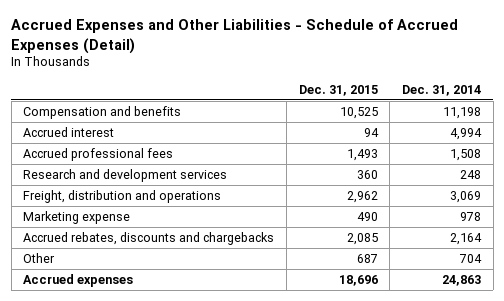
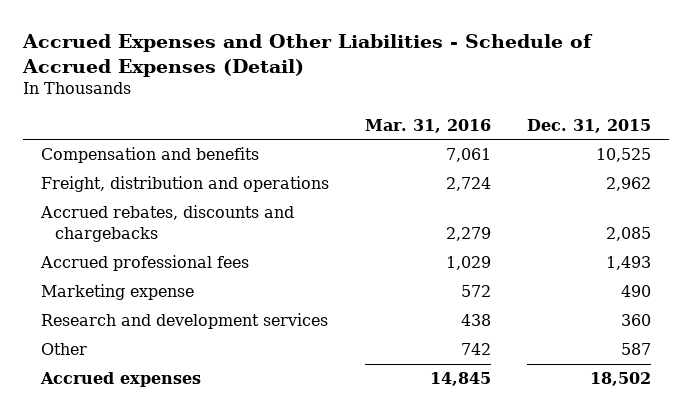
[401,84,481,96] Dec. 31, 2014 -> none
none -> [364,118,491,133] Mar. 31, 2016
[23,126,115,137] Accrued interest -> none
[23,147,174,161] Accrued professional fees -> [39,255,249,272] Accrued professional fees
[23,210,131,224] Marketing expense -> [40,284,194,301] Marketing expense
[23,168,228,182] Research and development services -> [40,313,328,330] Research and development services
[356,253,378,263] 687 -> [620,343,651,356] 587
[338,274,378,286] 18,696 -> [589,372,651,387] 18,502

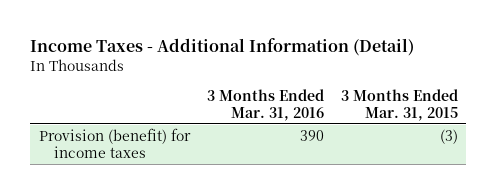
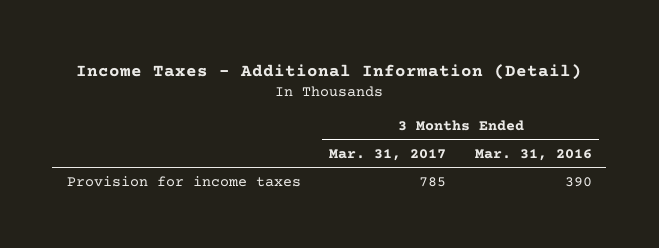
[340,89,458,121] 3 Months Ended Mar. 31, 2015 -> none
none -> [329,148,447,161] Mar. 31, 2017
[38,128,191,159] Provision (benefit) for income taxes -> [66,176,301,188] Provision for income taxes

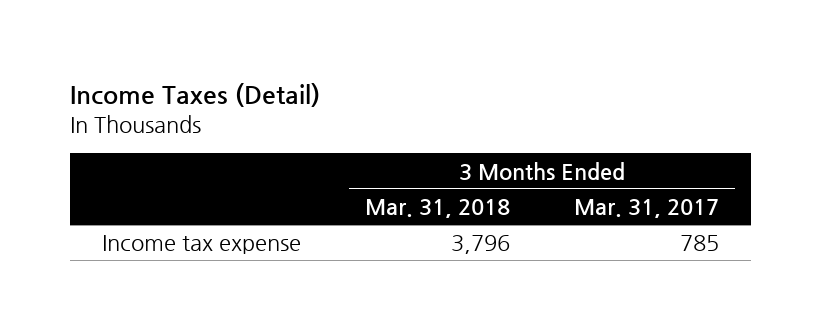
[76,63,583,80] Income Taxes - Additional Information (Detail) -> [69,83,320,108] Income Taxes (Detail)
[474,148,592,161] Mar. 31, 2016 -> none
none -> [364,198,510,218] Mar. 31, 2018
[66,176,301,188] Provision for income taxes -> [101,235,301,255] Income tax expense

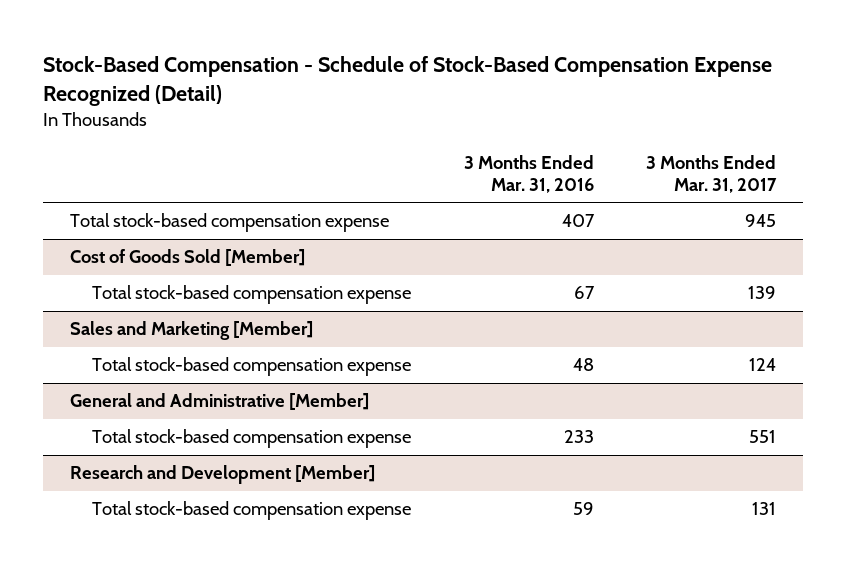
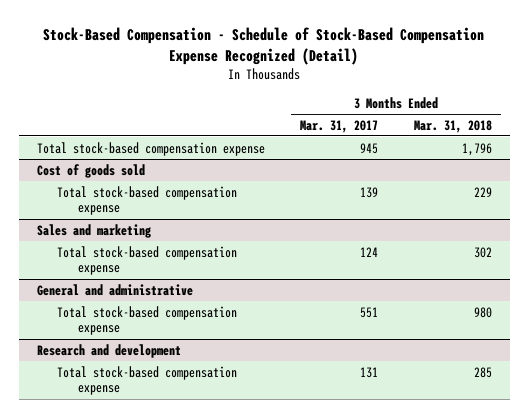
[463,155,594,193] 3 Months Ended Mar. 31, 2016 -> none
none -> [413,119,492,133] Mar. 31, 2018
[69,249,305,267] Cost of Goods Sold [Member] -> [36,163,145,178] Cost of goods sold
[69,321,313,341] Sales and Marketing [Member] -> [36,223,151,238] Sales and marketing
[69,393,369,411] General and Administrative [Member] -> [36,283,193,296] General and administrative
[69,465,375,485] Research and Development [Member] -> [36,343,181,358] Research and development

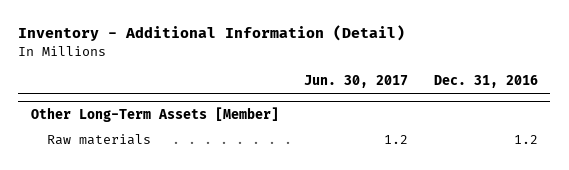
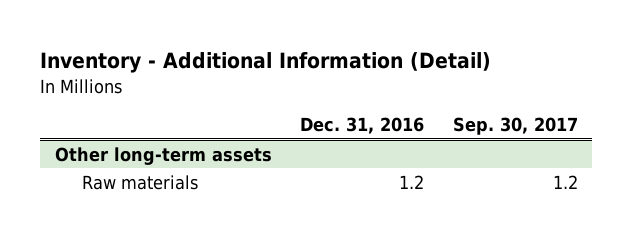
[304,75,409,89] Jun. 30, 2017 -> none
none -> [453,117,579,136] Sep. 30, 2017
[31,106,280,122] Other Long-Term Assets [Member] -> [54,146,272,165] Other long-term assets

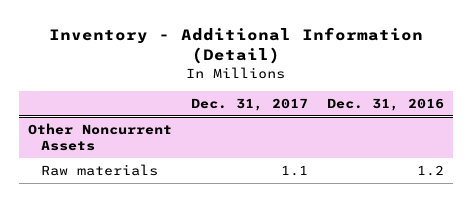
[453,117,579,136] Sep. 30, 2017 -> none
none -> [191,97,309,111] Dec. 31, 2017
[54,146,272,165] Other long-term assets -> [28,122,173,151] Other Noncurrent Assets

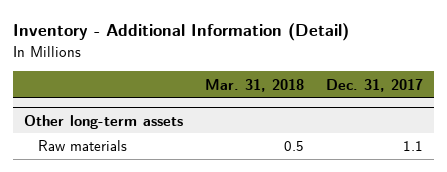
[326,97,444,111] Dec. 31, 2016 -> none
none -> [204,78,304,92] Mar. 31, 2018
[28,122,173,151] Other Noncurrent Assets -> [24,114,184,129] Other long-term assets

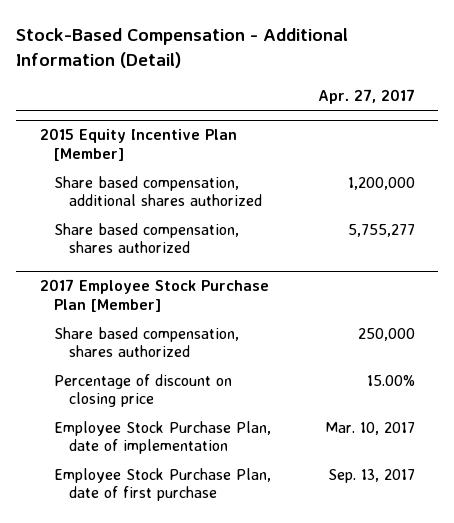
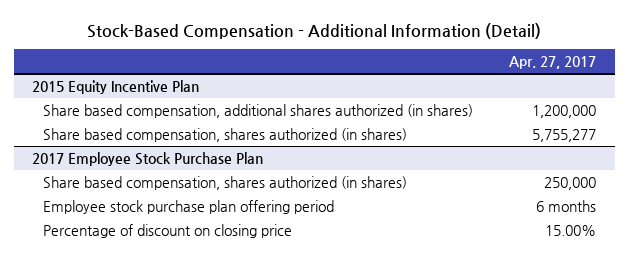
[39,128,237,161] 2015 Equity Incentive Plan [Member] -> [32,79,200,94] 2015 Equity Incentive Plan
[54,175,262,207] Share based compensation, additional shares authorized -> [43,103,474,118] Share based compensation, additional shares authorized (in shares)
[54,222,240,254] Share based compensation, shares authorized -> [43,127,408,142] Share based compensation, shares authorized (in shares)
[39,279,269,312] 2017 Employee Stock Purchase Plan [Member] -> [32,151,264,166] 2017 Employee Stock Purchase Plan
[54,326,240,358] Share based compensation, shares authorized -> [43,175,408,190] Share based compensation, shares authorized (in shares)
none -> [43,199,335,214] Employee stock purchase plan offering period
[54,420,272,455] Employee Stock Purchase Plan, date of implementation -> none
[54,467,272,502] Employee Stock Purchase Plan, date of first purchase -> none

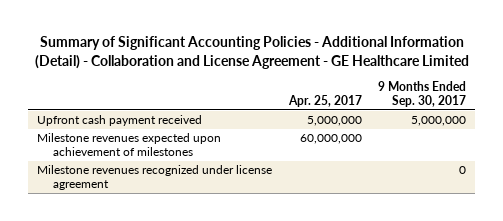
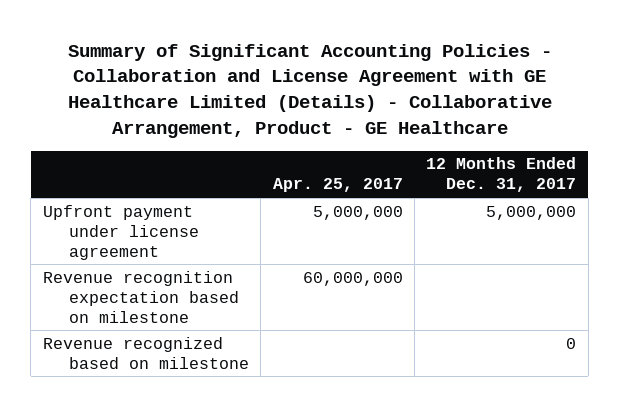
[34,35,469,69] Summary of Significant Accounting Policies - Additional Information (Detail) - Collaboration and License Agreement - GE Healthcare Limited -> [67,43,552,139] Summary of Significant Accounting Policies - Collaboration and License Agreement with GE Healthcare Limited (Details) - Collaborative Arrangement, Product - GE Healthcare
[378,81,467,107] 9 Months Ended Sep. 30, 2017 -> none
none -> [426,157,577,193] 12 Months Ended Dec. 31, 2017
[36,115,202,127] Upfront cash payment received -> [42,204,199,260] Upfront payment under license agreement
[36,133,221,157] Milestone revenues expected upon achievement of milestones -> [42,270,239,323] Revenue recognition expectation based on milestone
[36,165,272,191] Milestone revenues recognized under license agreement -> [42,336,249,369] Revenue recognized based on milestone

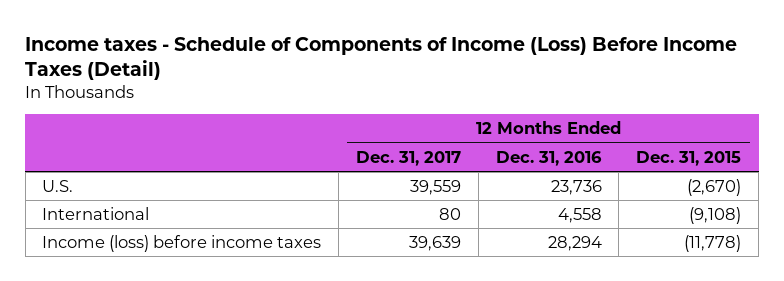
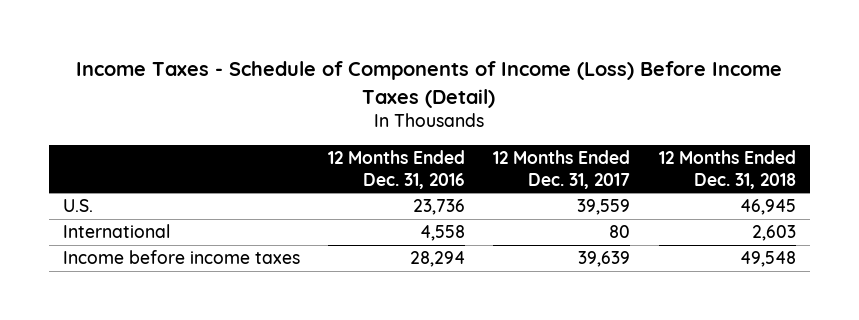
[25,36,738,80] Income taxes - Schedule of Components of Income (Loss) Before Income Taxes (Detail) -> [76,61,783,108] Income Taxes - Schedule of Components of Income (Loss) Before Income Taxes (Detail)
[636,150,742,166] Dec. 31, 2015 -> none
none -> [658,150,796,189] 12 Months Ended Dec. 31, 2018
[42,234,322,252] Income (loss) before income taxes -> [63,250,301,265] Income before income taxes

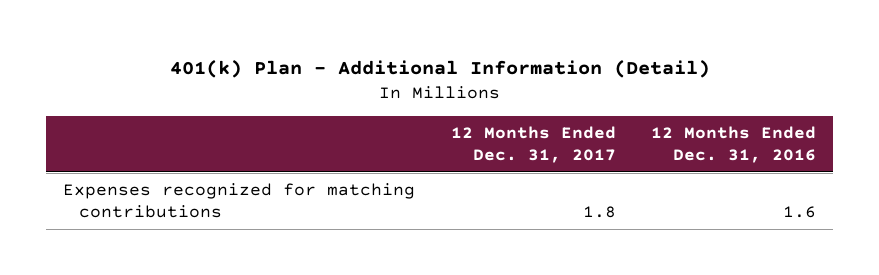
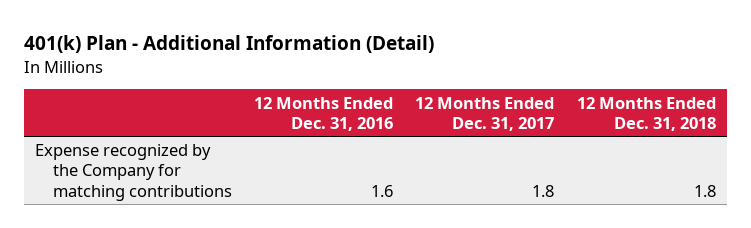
none -> [576,96,716,131] 12 Months Ended Dec. 31, 2018
[63,183,416,219] Expenses recognized for matching contributions -> [35,144,233,201] Expense recognized by the Company for matching contributions

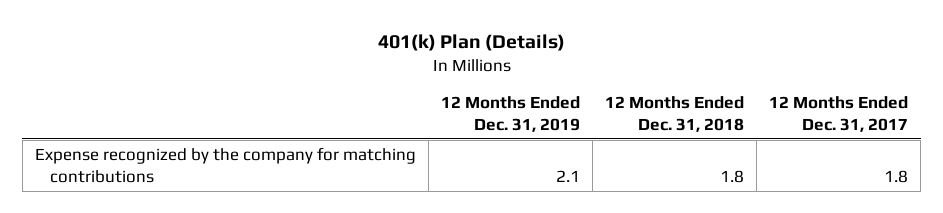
[24,35,435,54] 401(k) Plan - Additional Information (Detail) -> [377,34,565,52] 401(k) Plan (Details)
[254,96,394,131] 12 Months Ended Dec. 31, 2016 -> none
none -> [441,96,581,132] 12 Months Ended Dec. 31, 2019
[35,144,233,201] Expense recognized by the Company for matching contributions -> [34,147,416,183] Expense recognized by the company for matching contributions

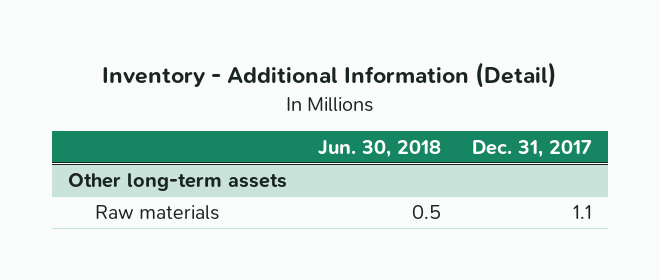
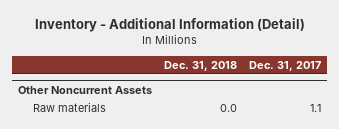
[318,139,442,158] Jun. 30, 2018 -> none
none -> [164,60,238,71] Dec. 31, 2018
[67,172,287,191] Other long-term assets -> [17,85,152,94] Other Noncurrent Assets

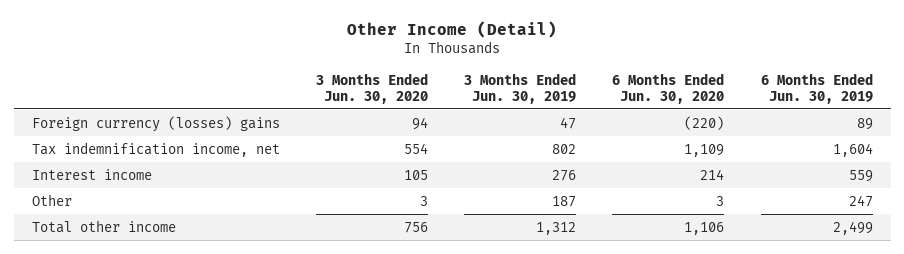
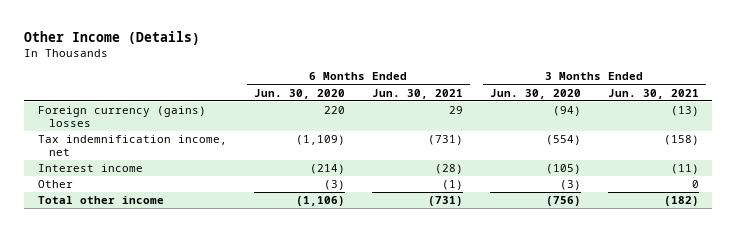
[347,20,558,38] Other Income (Detail) -> [24,30,201,45] Other Income (Details)
[464,72,577,104] 3 Months Ended Jun. 30, 2019 -> none
[760,72,873,104] 6 Months Ended Jun. 30, 2019 -> none
none -> [371,88,463,99] Jun. 30, 2021
none -> [607,88,699,99] Jun. 30, 2021
[31,115,280,132] Foreign currency (losses) gains -> [37,106,206,128] Foreign currency (gains) losses
[412,116,429,130] 94 -> [552,106,581,117] (94)
[684,115,725,130] (220) -> [323,106,345,115] 220
[404,142,429,154] 554 -> [545,135,581,146] (554)
[684,143,725,157] 1,109 -> [295,135,345,146] (1,109)
[404,169,429,180] 105 -> [545,164,581,175] (105)
[700,168,725,180] 214 -> [309,164,345,175] (214)
[420,195,429,206] 3 -> [559,180,581,191] (3)
[716,195,725,206] 3 -> [323,180,345,191] (3)
[404,221,429,233] 756 -> [545,196,581,207] (756)
[684,221,725,235] 1,106 -> [295,196,345,207] (1,106)

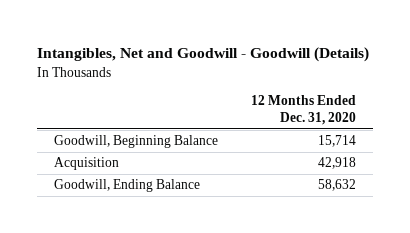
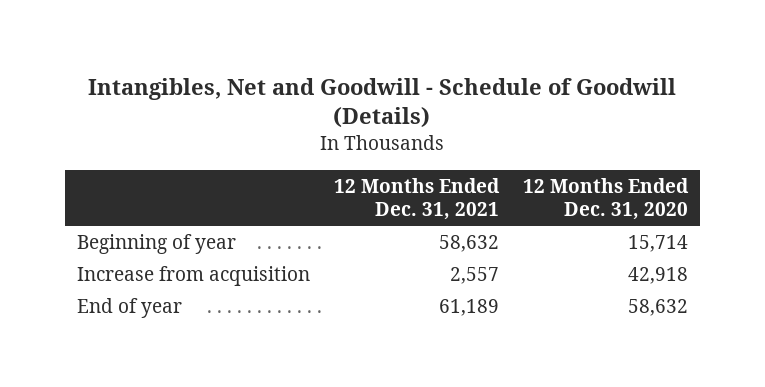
[37,47,370,63] Intangibles, Net and Goodwill - Goodwill (Details) -> [88,77,677,129] Intangibles, Net and Goodwill - Schedule of Goodwill (Details)
none -> [333,177,500,221] 12 Months Ended Dec. 31, 2021
[53,135,218,149] Goodwill, Beginning Balance -> [76,233,236,254] Beginning of year
[53,157,119,171] Acquisition -> [76,265,310,286] Increase from acquisition
[53,179,200,193] Goodwill, Ending Balance -> [76,297,182,318] End of year

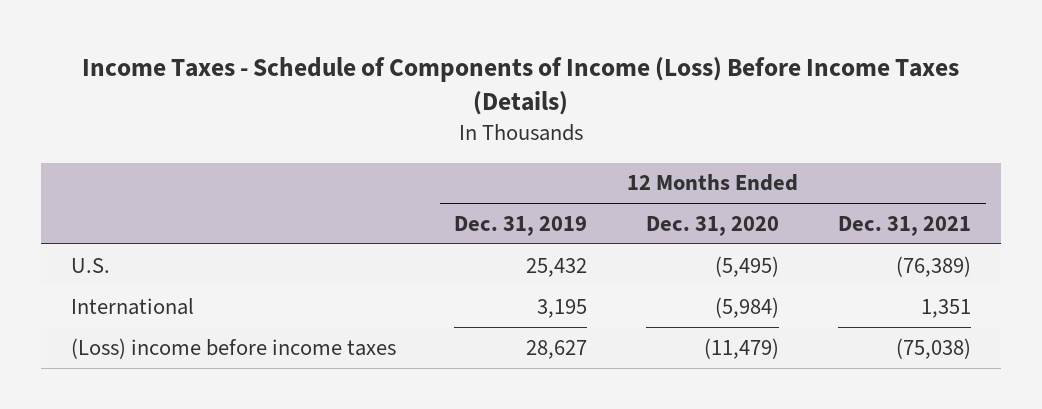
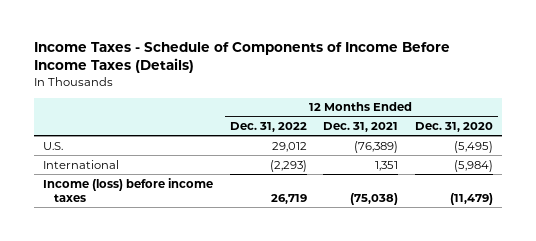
[81,56,959,116] Income Taxes - Schedule of Components of Income (Loss) Before Income Taxes (Details) -> [34,42,451,74] Income Taxes - Schedule of Components of Income Before Income Taxes (Details)
[454,215,588,236] Dec. 31, 2019 -> none
none -> [229,122,307,133] Dec. 31, 2022
[70,337,396,359] (Loss) income before income taxes -> [42,177,213,202] Income (loss) before income taxes

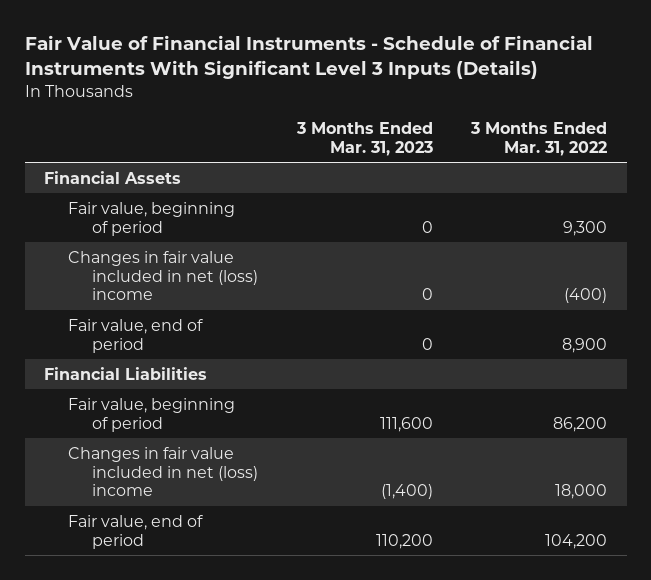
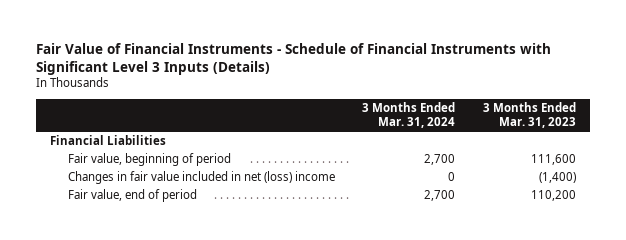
[24,34,593,79] Fair Value of Financial Instruments - Schedule of Financial Instruments With Significant Level 3 Inputs (Details) -> [35,42,551,75] Fair Value of Financial Instruments - Schedule of Financial Instruments with Significant Level 3 Inputs (Details)
[470,121,608,156] 3 Months Ended Mar. 31, 2022 -> none
none -> [362,102,456,129] 3 Months Ended Mar. 31, 2024
[44,170,182,184] Financial Assets -> none
[67,201,235,236] Fair value, beginning of period -> none
[67,250,258,301] Changes in fair value included in net (loss) income -> none
[67,318,203,353] Fair value, end of period -> none

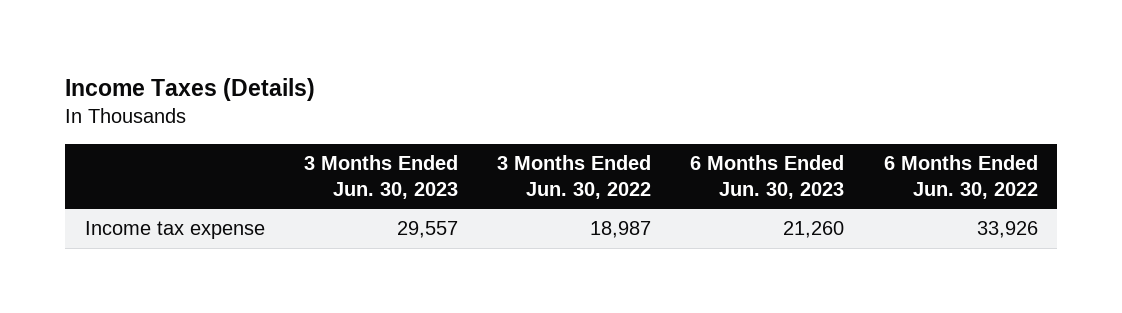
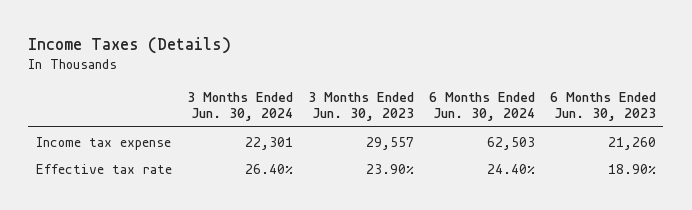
[497,155,652,199] 3 Months Ended Jun. 30, 2022 -> none
[883,155,1038,199] 6 Months Ended Jun. 30, 2022 -> none
none -> [186,91,293,122] 3 Months Ended Jun. 30, 2024
none -> [428,91,535,122] 6 Months Ended Jun. 30, 2024
none -> [35,163,172,174] Effective tax rate

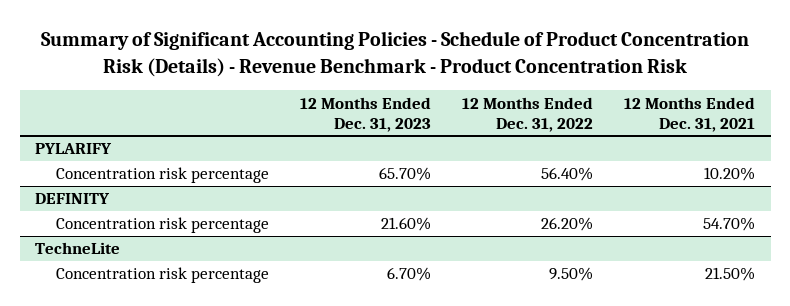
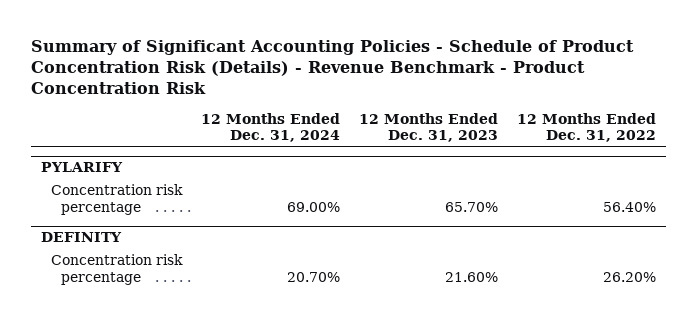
[624,96,756,132] 12 Months Ended Dec. 31, 2021 -> none
none -> [201,112,341,143] 12 Months Ended Dec. 31, 2024
[35,242,121,255] TechneLite -> none
[56,267,270,284] Concentration risk percentage -> none

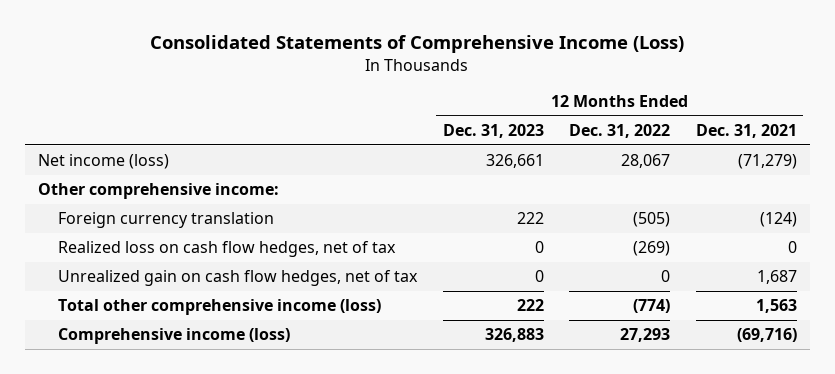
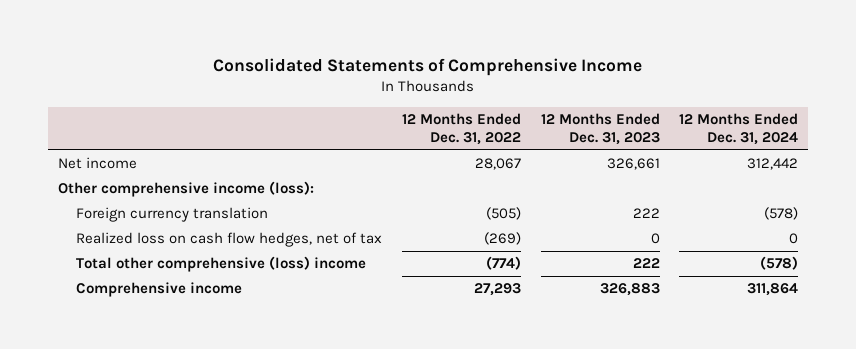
[150,35,685,54] Consolidated Statements of Comprehensive Income (Loss) -> [212,58,642,77] Consolidated Statements of Comprehensive Income
[695,124,797,139] Dec. 31, 2021 -> none
none -> [679,112,799,146] 12 Months Ended Dec. 31, 2024
[37,154,169,170] Net income (loss) -> [57,157,137,170] Net income
[37,183,279,200] Other comprehensive income: -> [57,181,314,198] Other comprehensive income (loss):
[57,270,418,287] Unrealized gain on cash flow hedges, net of tax -> none
[57,299,381,316] Total other comprehensive income (loss) -> [76,256,367,273] Total other comprehensive (loss) income
[57,328,290,345] Comprehensive income (loss) -> [76,282,243,298] Comprehensive income

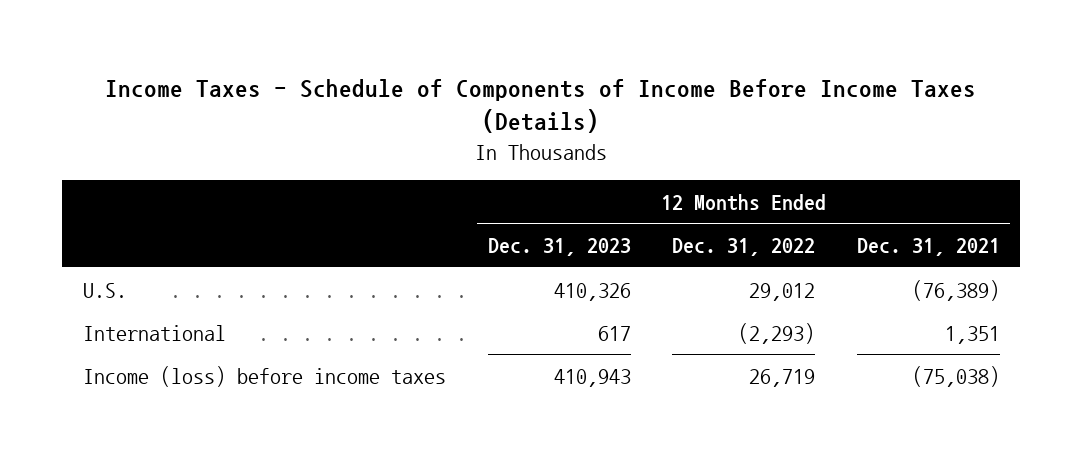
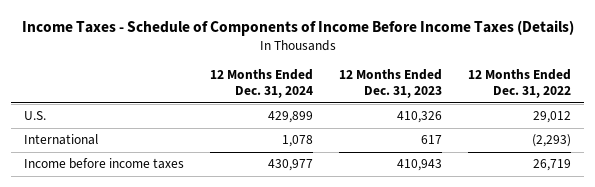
[856,237,1000,256] Dec. 31, 2021 -> none
none -> [210,69,314,99] 12 Months Ended Dec. 31, 2024
[83,365,447,387] Income (loss) before income taxes -> [24,158,185,170] Income before income taxes

